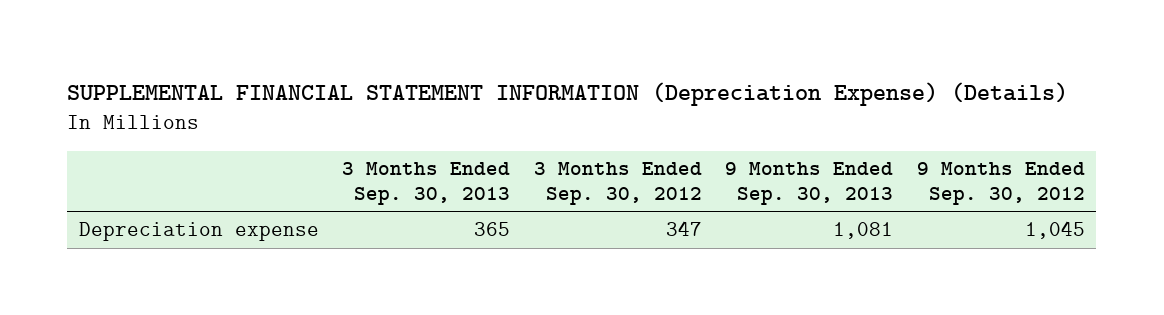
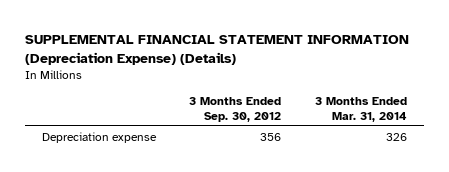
[342,162,511,205] 3 Months Ended Sep. 30, 2013 -> none
[725,162,894,205] 9 Months Ended Sep. 30, 2013 -> none
[916,162,1085,205] 9 Months Ended Sep. 30, 2012 -> none
none -> [314,97,407,123] 3 Months Ended Mar. 31, 2014
[665,221,702,237] 347 -> [260,133,282,142] 356

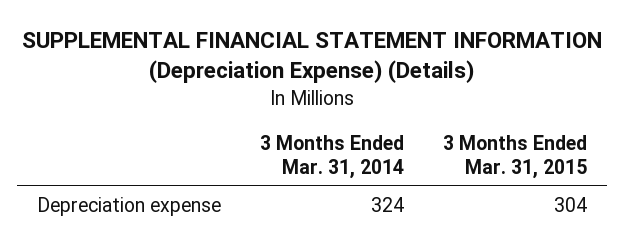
[189,97,282,123] 3 Months Ended Sep. 30, 2012 -> none
none -> [443,134,588,180] 3 Months Ended Mar. 31, 2015
[385,133,407,142] 326 -> [370,197,404,213] 324

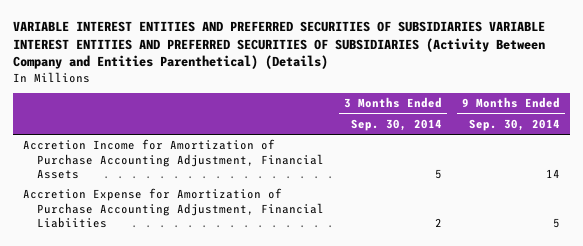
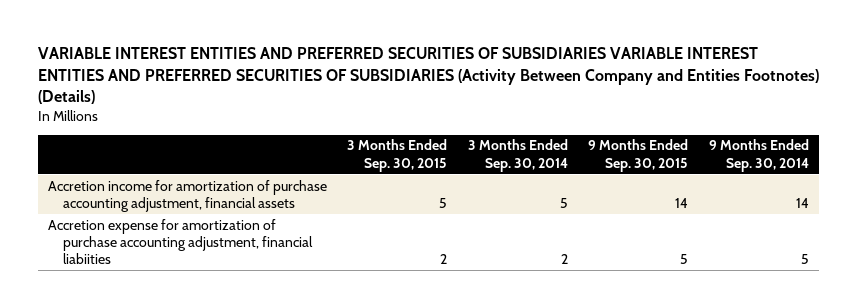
[13,20,546,70] VARIABLE INTEREST ENTITIES AND PREFERRED SECURITIES OF SUBSIDIARIES VARIABLE INTEREST ENTITIES AND PREFERRED SECURITIES OF SUBSIDIARIES (Activity Between Company and Entities Parenthetical) (Details) -> [37,47,819,105] VARIABLE INTEREST ENTITIES AND PREFERRED SECURITIES OF SUBSIDIARIES VARIABLE INTEREST ENTITIES AND PREFERRED SECURITIES OF SUBSIDIARIES (Activity Between Company and Entities Footnotes) (Details)
none -> [347,139,448,172] 3 Months Ended Sep. 30, 2015
none -> [588,139,689,172] 9 Months Ended Sep. 30, 2015
[22,139,325,180] Accretion Income for Amortization of Purchase Accounting Adjustment, Financial Assets -> [47,179,327,212] Accretion income for amortization of purchase accounting adjustment, financial assets
[22,188,325,229] Accretion Expense for Amortization of Purchase Accounting Adjustment, Financial Liabiities -> [47,218,314,265] Accretion expense for amortization of purchase accounting adjustment, financial liabiities

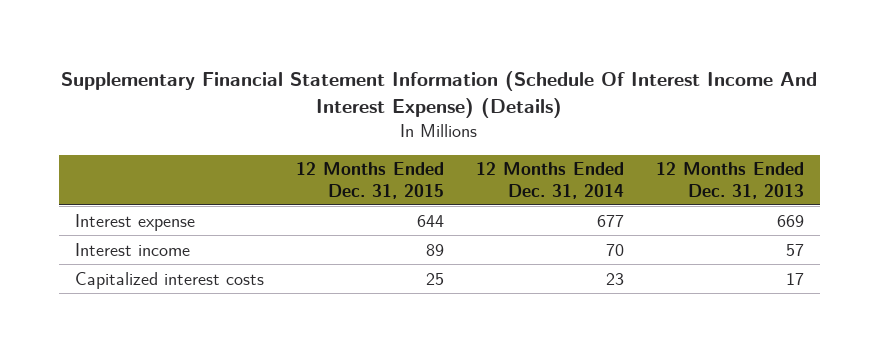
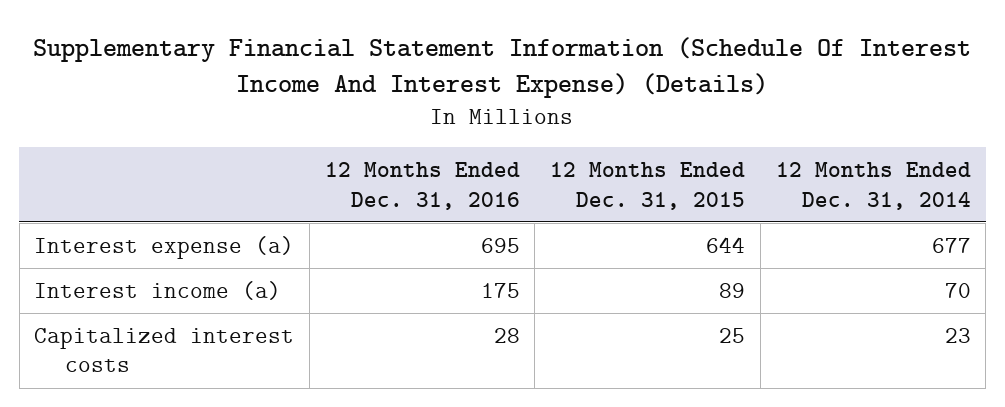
[655,162,804,199] 12 Months Ended Dec. 31, 2013 -> none
none -> [324,161,520,210] 12 Months Ended Dec. 31, 2016
[74,213,195,231] Interest expense -> [34,235,295,259] Interest expense (a)
[74,242,190,256] Interest income -> [34,280,282,300] Interest income (a)

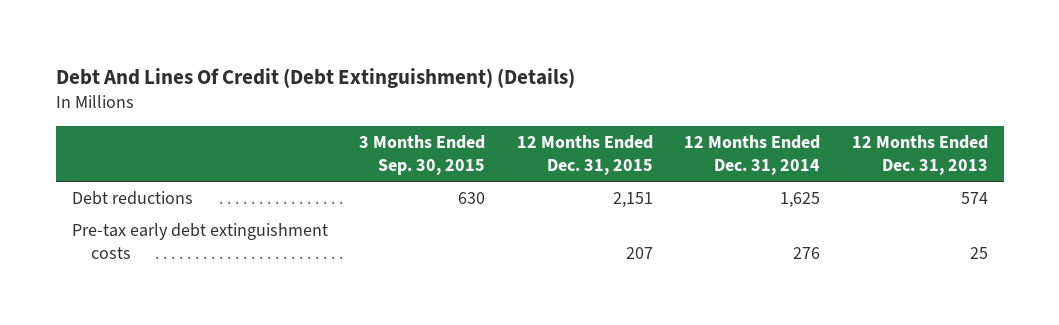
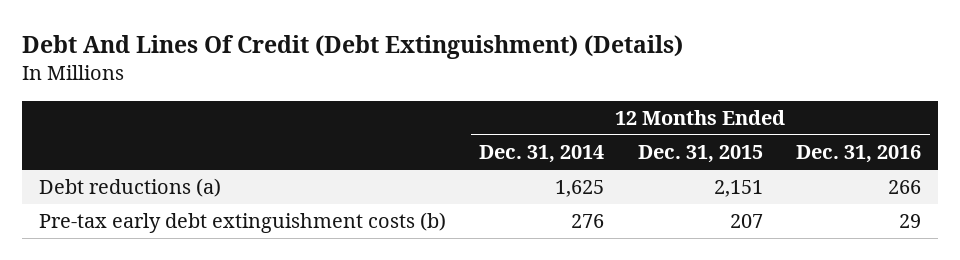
[359,135,486,176] 3 Months Ended Sep. 30, 2015 -> none
[851,135,988,176] 12 Months Ended Dec. 31, 2013 -> none
none -> [796,145,922,164] Dec. 31, 2016
[71,191,193,206] Debt reductions -> [38,178,221,198] Debt reductions (a)
[71,223,328,259] Pre-tax early debt extinguishment costs -> [38,212,446,234] Pre-tax early debt extinguishment costs (b)

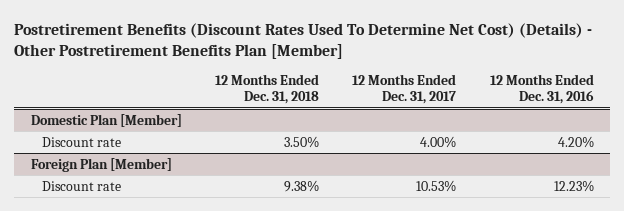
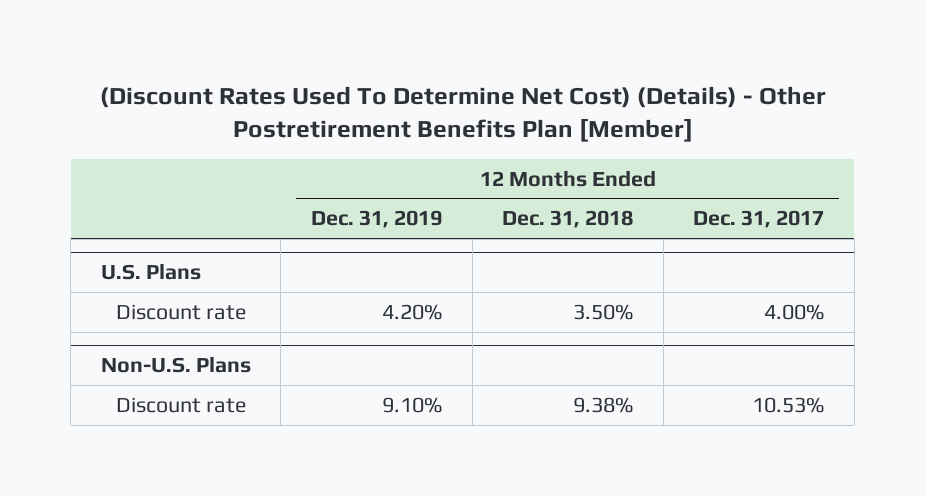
[13,22,592,59] Postretirement Benefits (Discount Rates Used To Determine Net Cost) (Details) - Other Postretirement Benefits Plan [Member] -> [99,86,826,143] (Discount Rates Used To Determine Net Cost) (Details) - Other Postretirement Benefits Plan [Member]
[489,73,594,105] 12 Months Ended Dec. 31, 2016 -> none
none -> [311,210,443,229] Dec. 31, 2019
[30,113,182,127] Domestic Plan [Member] -> none
none -> [100,263,201,281] U.S. Plans
[30,157,172,172] Foreign Plan [Member] -> [100,356,251,374] Non-U.S. Plans

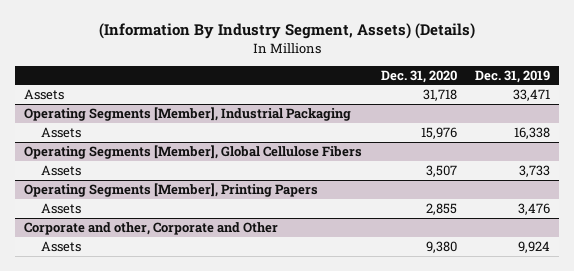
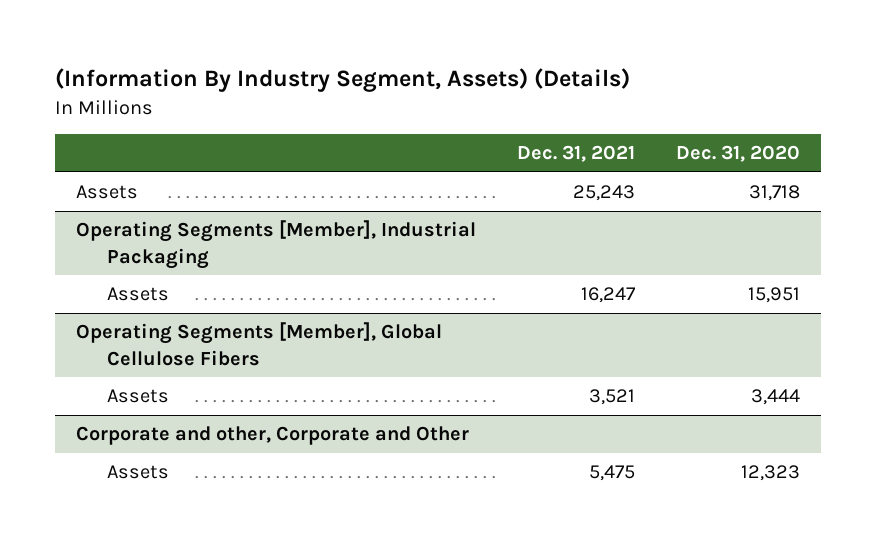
[474,69,550,83] Dec. 31, 2019 -> none
none -> [516,145,635,163] Dec. 31, 2021
[420,127,457,140] 15,976 -> [748,287,801,304] 15,951
[24,183,319,198] Operating Segments [Member], Printing Papers -> none
[41,203,82,215] Assets -> none
[425,165,457,178] 3,507 -> [751,389,801,406] 3,444
[425,241,457,254] 9,380 -> [741,465,801,482] 12,323

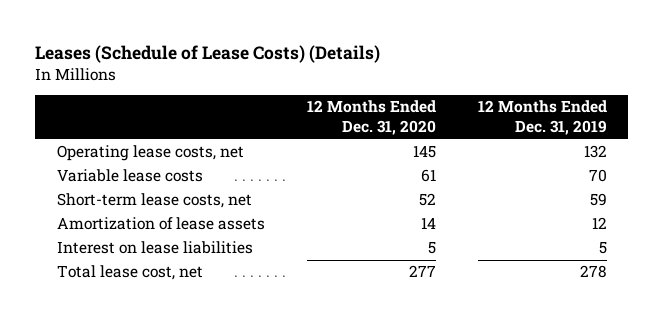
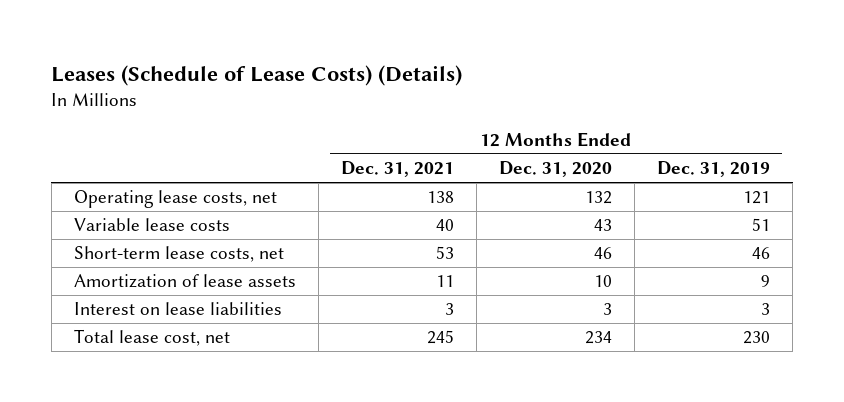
none -> [340,161,454,178] Dec. 31, 2021
[412,145,436,159] 145 -> [585,191,613,205] 132
[584,145,608,159] 132 -> [743,191,771,205] 121
[420,169,436,183] 61 -> [594,219,613,232] 43
[589,169,608,183] 70 -> [752,218,771,232] 51
[418,193,436,207] 52 -> [594,247,613,260] 46
[590,193,608,207] 59 -> [752,247,771,260] 46
[420,217,436,230] 14 -> [594,275,613,288] 10
[592,217,608,230] 12 -> [761,275,771,288] 9
[427,241,436,255] 5 -> [603,303,613,316] 3
[599,241,608,255] 5 -> [761,303,771,316] 3
[408,265,436,278] 277 -> [585,331,613,345] 234
[580,265,608,279] 278 -> [743,331,771,345] 230

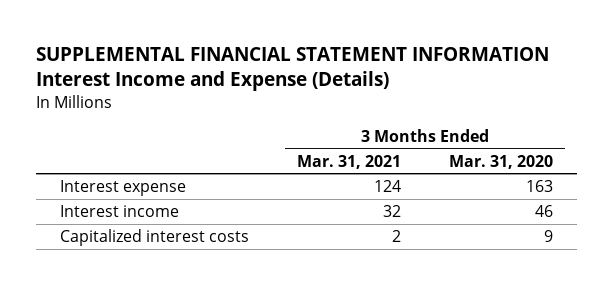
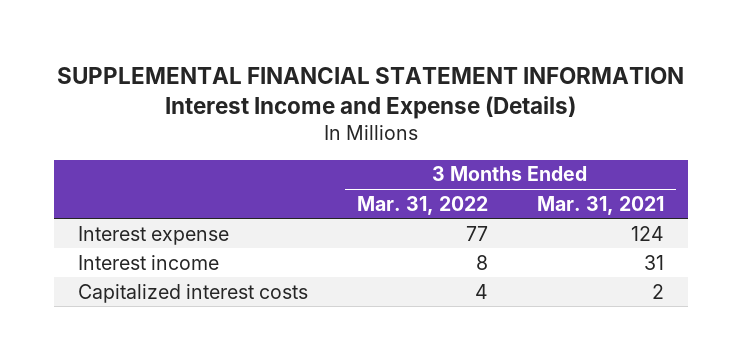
[449,154,554,169] Mar. 31, 2020 -> none
none -> [356,195,488,215] Mar. 31, 2022
[383,205,402,218] 32 -> [643,254,664,270] 31

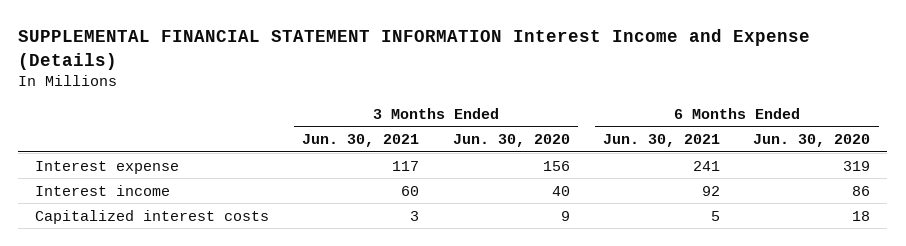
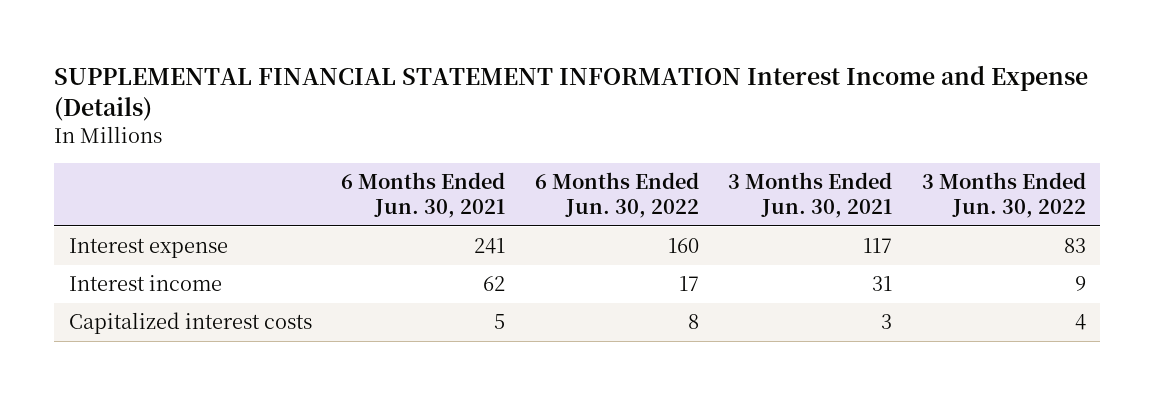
[452,134,570,148] Jun. 30, 2020 -> none
[753,134,871,148] Jun. 30, 2020 -> none
none -> [534,172,699,219] 6 Months Ended Jun. 30, 2022
none -> [921,172,1086,219] 3 Months Ended Jun. 30, 2022
[401,185,420,196] 60 -> [872,276,893,292] 31
[702,185,721,196] 92 -> [483,276,506,292] 62

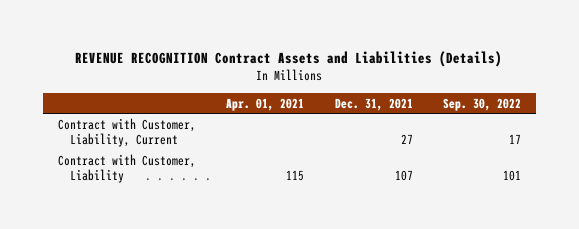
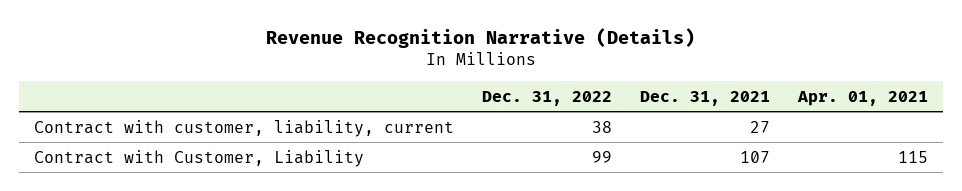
[75,50,503,67] REVENUE RECOGNITION Contract Assets and Liabilities (Details) -> [265,28,695,49] Revenue Recognition Narrative (Details)
[442,97,521,111] Sep. 30, 2022 -> none
none -> [481,90,612,106] Dec. 31, 2022
[58,117,197,148] Contract with Customer, Liability, Current -> [33,119,454,137] Contract with customer, liability, current

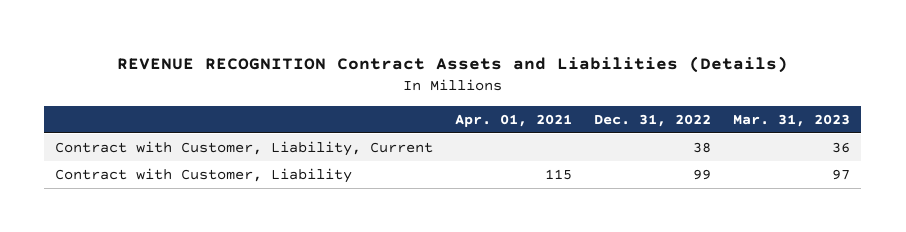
[265,28,695,49] Revenue Recognition Narrative (Details) -> [116,55,788,73] REVENUE RECOGNITION Contract Assets and Liabilities (Details)
[640,90,771,106] Dec. 31, 2021 -> none
none -> [733,113,851,127] Mar. 31, 2023
[33,119,454,137] Contract with customer, liability, current -> [55,141,434,157] Contract with Customer, Liability, Current

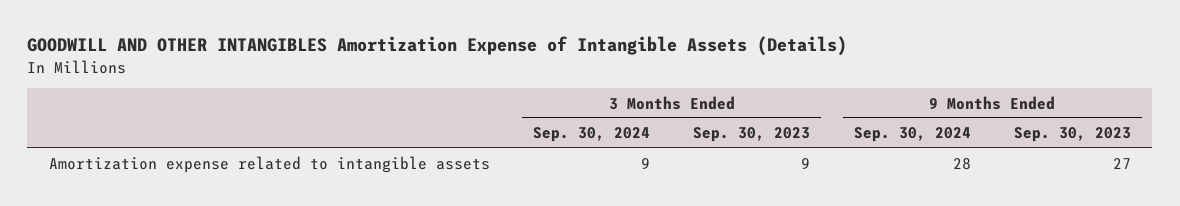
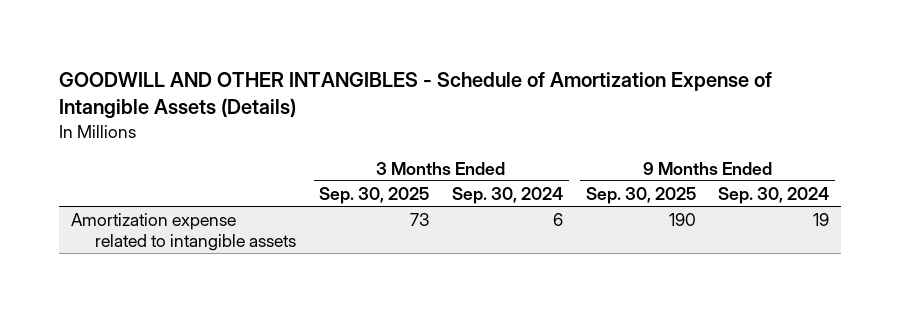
[27,36,848,57] GOODWILL AND OTHER INTANGIBLES Amortization Expense of Intangible Assets (Details) -> [59,71,773,119] GOODWILL AND OTHER INTANGIBLES - Schedule of Amortization Expense of Intangible Assets (Details)
[693,127,811,143] Sep. 30, 2023 -> none
[1013,127,1131,143] Sep. 30, 2023 -> none
none -> [319,186,430,204] Sep. 30, 2025
none -> [585,186,696,204] Sep. 30, 2025
[641,158,651,170] 9 -> [552,213,563,227] 6
[952,158,971,171] 28 -> [813,213,830,227] 19

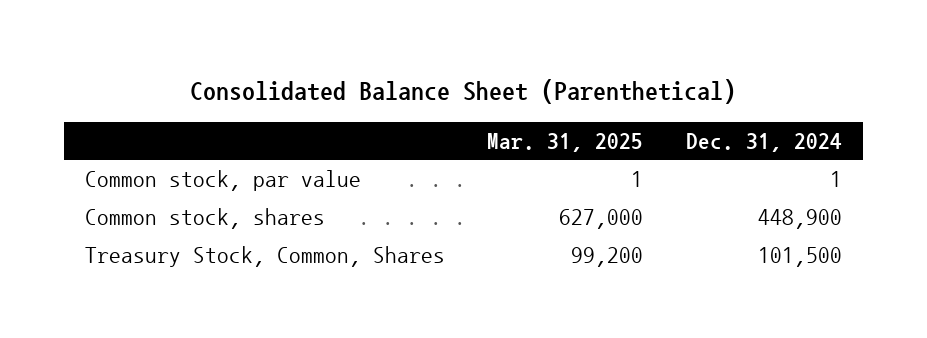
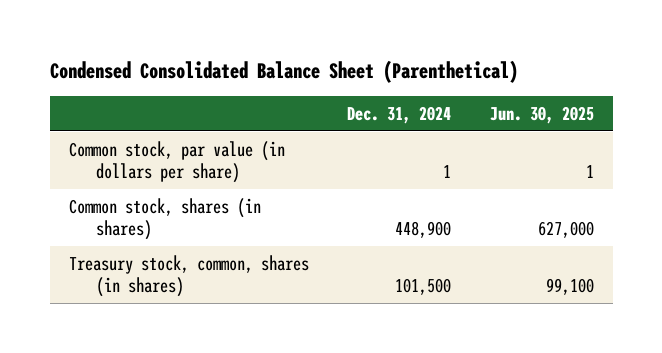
[190,79,737,105] Consolidated Balance Sheet (Parenthetical) -> [49,59,518,83] Condensed Consolidated Balance Sheet (Parenthetical)
[487,132,644,152] Mar. 31, 2025 -> none
none -> [489,105,594,124] Jun. 30, 2025
[85,170,362,192] Common stock, par value -> [68,140,285,184] Common stock, par value (in dollars per share)
[85,208,326,230] Common stock, shares -> [68,197,261,241] Common stock, shares (in shares)
[85,246,446,268] Treasury Stock, Common, Shares -> [68,254,309,298] Treasury stock, common, shares (in shares)

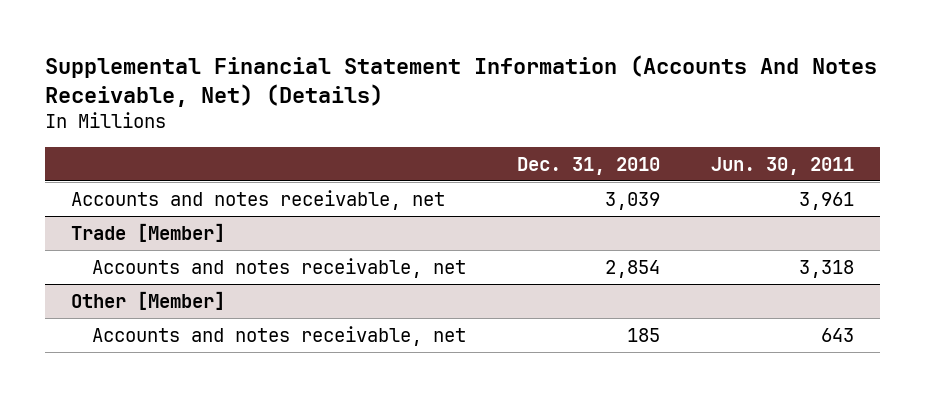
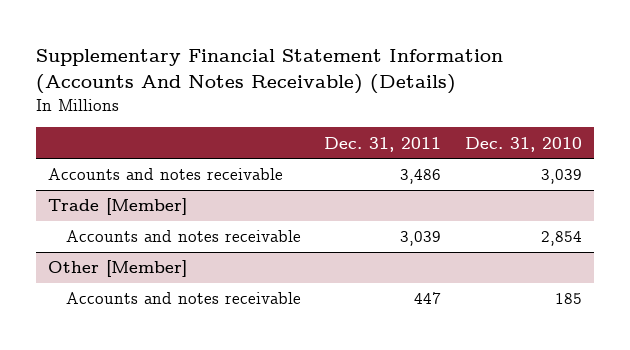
[45,55,878,108] Supplemental Financial Statement Information (Accounts And Notes Receivable, Net) (Details) -> [36,49,504,95] Supplementary Financial Statement Information (Accounts And Notes Receivable) (Details)
[711,156,855,175] Jun. 30, 2011 -> none
none -> [324,136,442,152] Dec. 31, 2011
[70,189,445,210] Accounts and notes receivable, net -> [48,168,284,181] Accounts and notes receivable
[91,257,466,278] Accounts and notes receivable, net -> [65,230,301,243] Accounts and notes receivable
[91,325,466,346] Accounts and notes receivable, net -> [65,292,301,305] Accounts and notes receivable

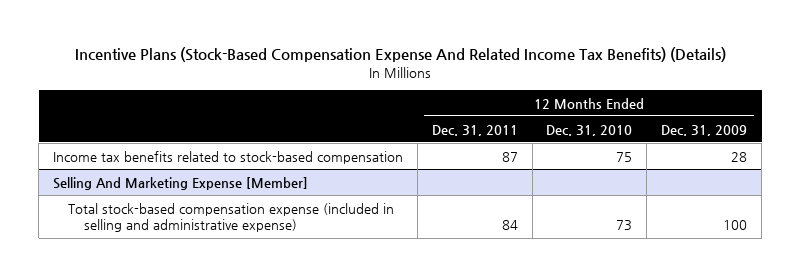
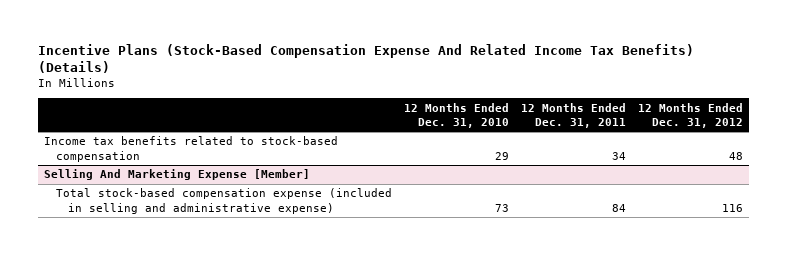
[661,124,748,136] Dec. 31, 2009 -> none
none -> [638,102,744,128] 12 Months Ended Dec. 31, 2012
[501,151,518,162] 87 -> [612,151,627,160] 34
[616,151,633,162] 75 -> [495,151,510,160] 29

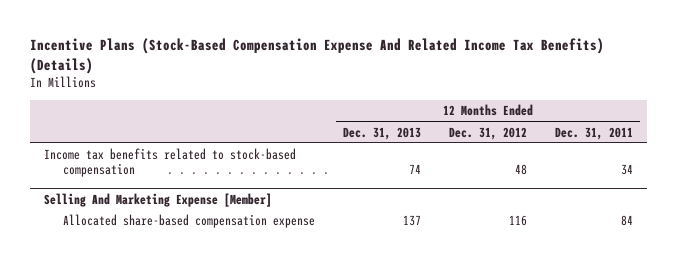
[404,102,510,128] 12 Months Ended Dec. 31, 2010 -> none
none -> [343,126,422,140] Dec. 31, 2013
[56,188,393,214] Total stock-based compensation expense (included in selling and administrative expense) -> [63,214,316,229] Allocated share-based compensation expense

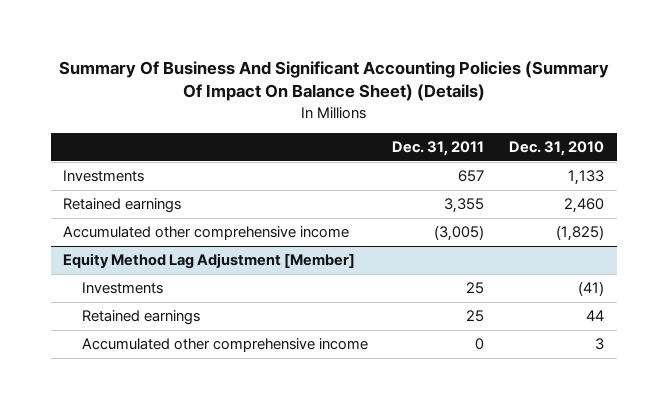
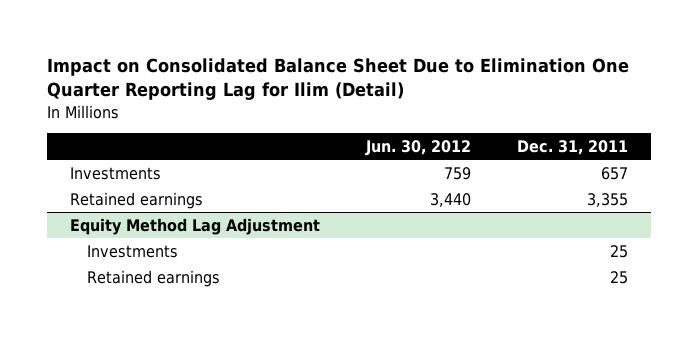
[58,61,609,102] Summary Of Business And Significant Accounting Policies (Summary Of Impact On Balance Sheet) (Details) -> [47,57,630,101] Impact on Consolidated Balance Sheet Due to Elimination One Quarter Reporting Lag for Ilim (Detail)
[509,140,605,156] Dec. 31, 2010 -> none
none -> [364,139,471,156] Jun. 30, 2012
[63,226,350,241] Accumulated other comprehensive income -> none
[63,253,356,270] Equity Method Lag Adjustment [Member] -> [70,217,321,235] Equity Method Lag Adjustment
[81,338,368,353] Accumulated other comprehensive income -> none

